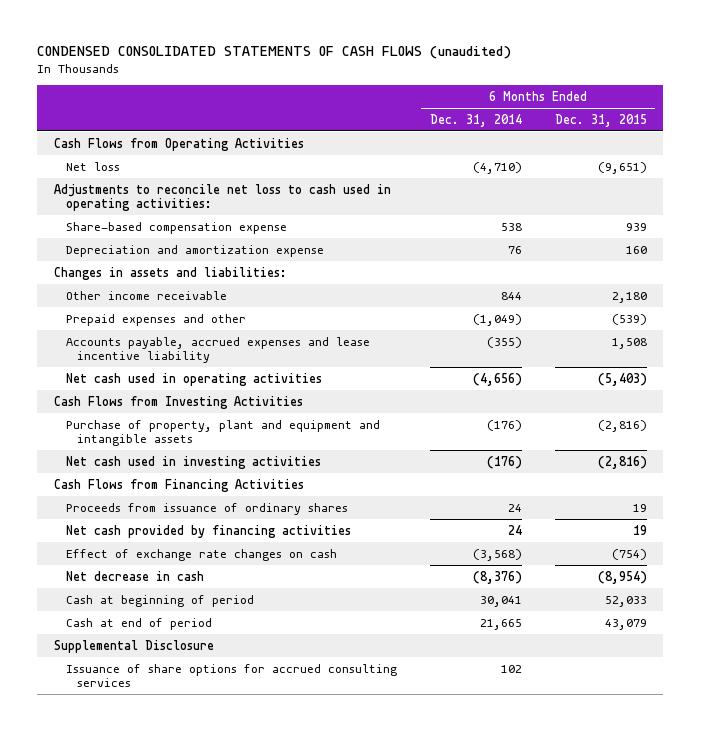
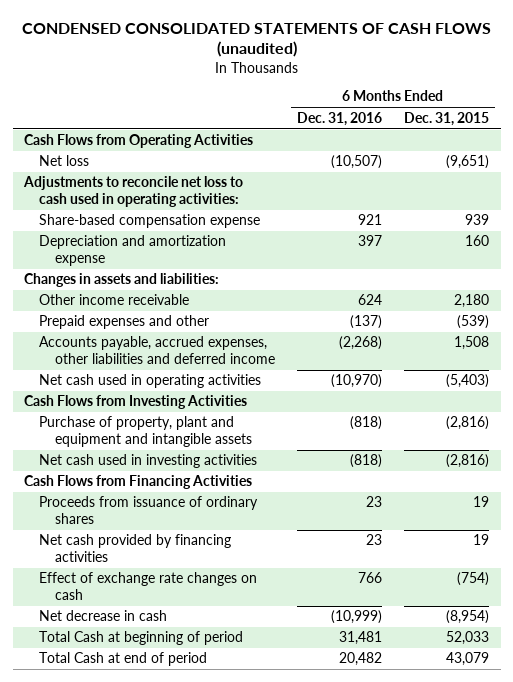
[429,113,522,127] Dec. 31, 2014 -> none
none -> [297,111,383,126] Dec. 31, 2016
[65,336,370,364] Accounts payable, accrued expenses and lease incentive liability -> [39,336,275,365] Accounts payable, accrued expenses, other liabilities and deferred income
[53,639,214,653] Supplemental Disclosure -> none
[65,663,397,688] Issuance of share options for accrued consulting services -> none
[65,594,254,607] Cash at beginning of period -> [39,631,244,646] Total Cash at beginning of period
[65,617,212,630] Cash at end of period -> [39,652,208,667] Total Cash at end of period

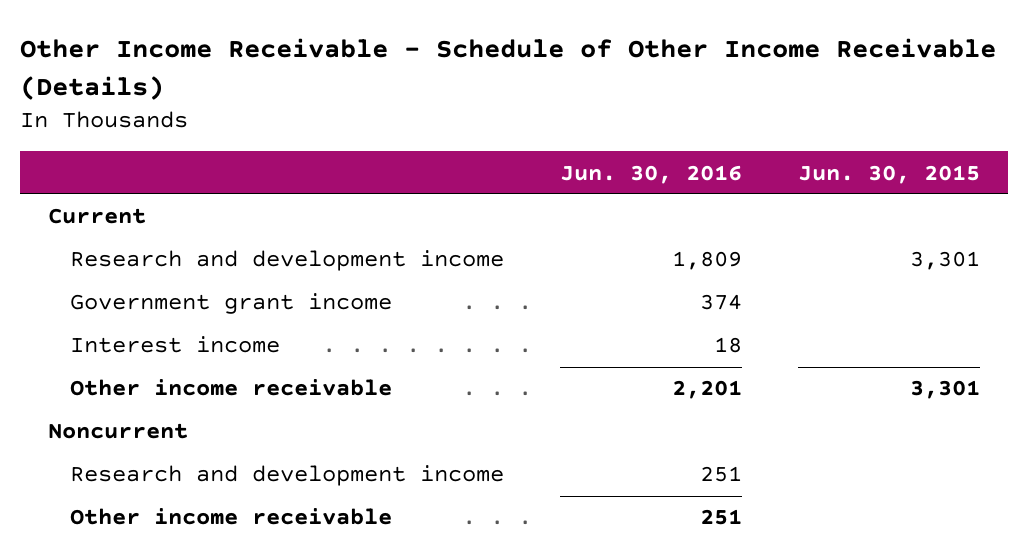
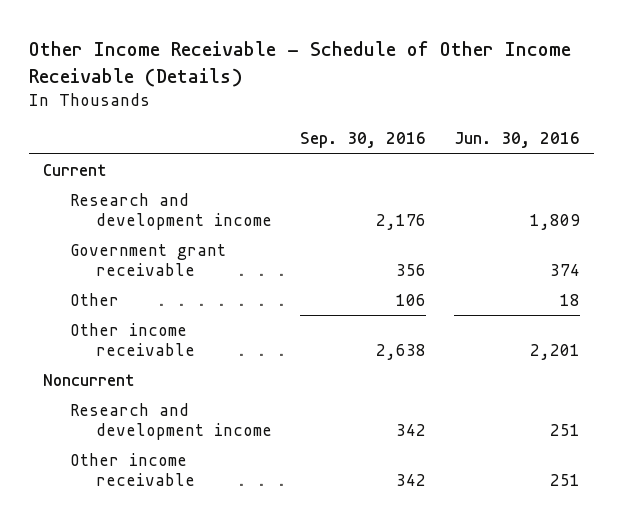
[798,164,981,184] Jun. 30, 2015 -> none
none -> [300,132,427,149] Sep. 30, 2016
[70,336,281,354] Interest income -> none
[70,293,393,315] Government grant income -> [69,244,226,277] Government grant receivable
none -> [69,293,119,307] Other

